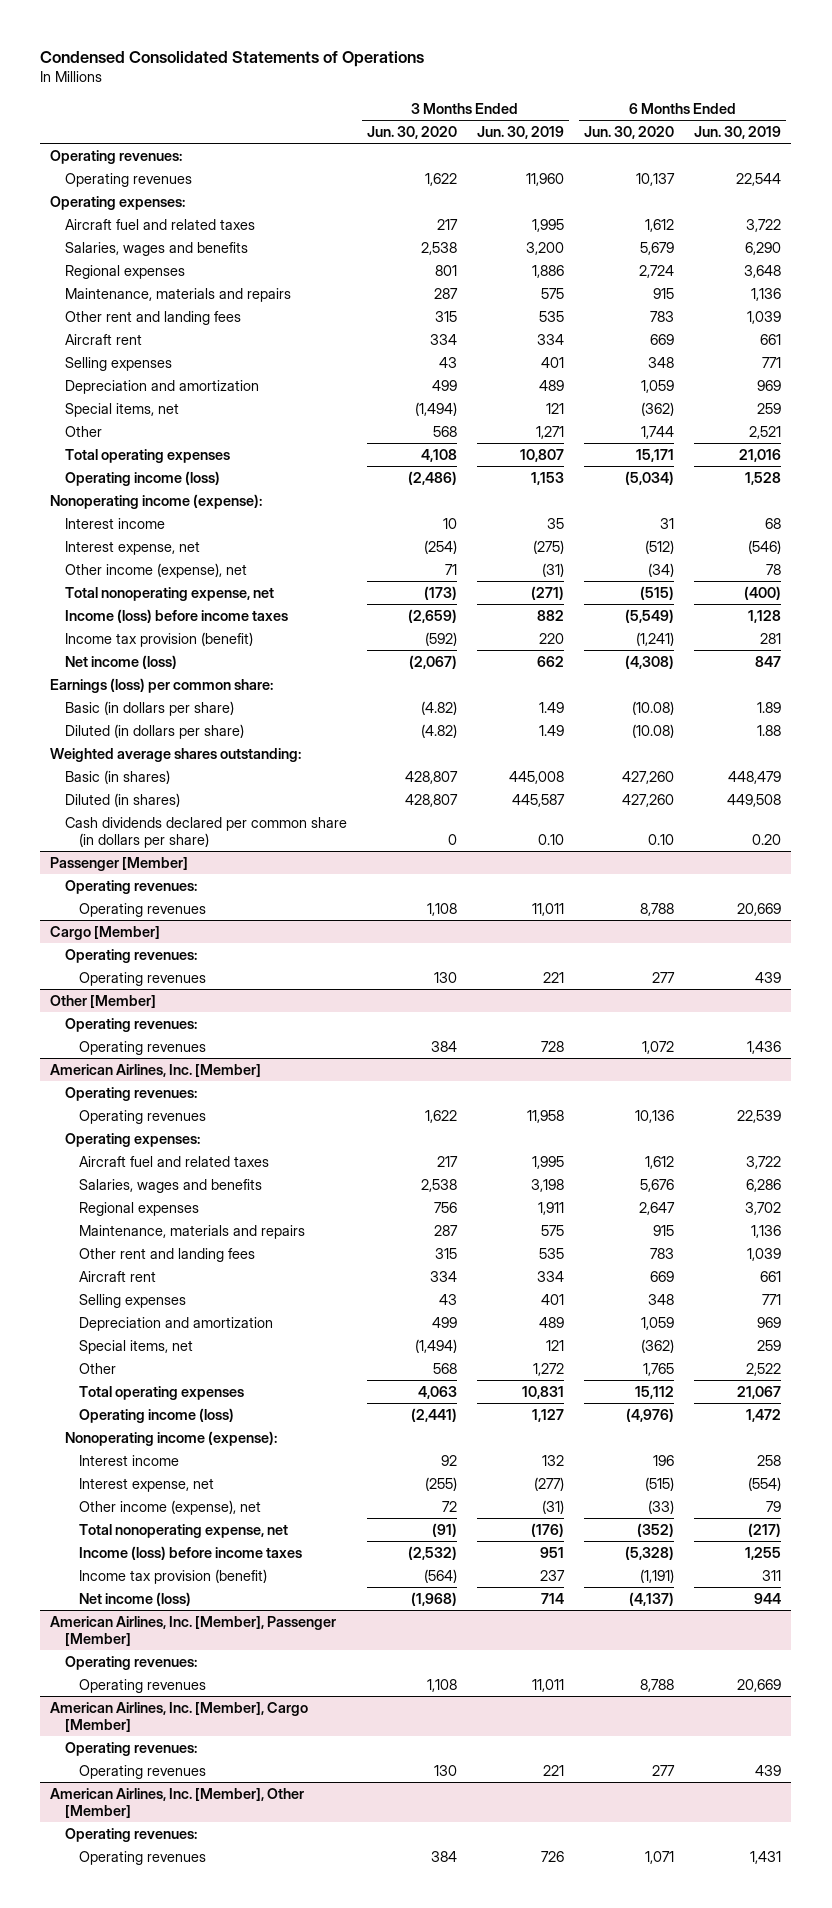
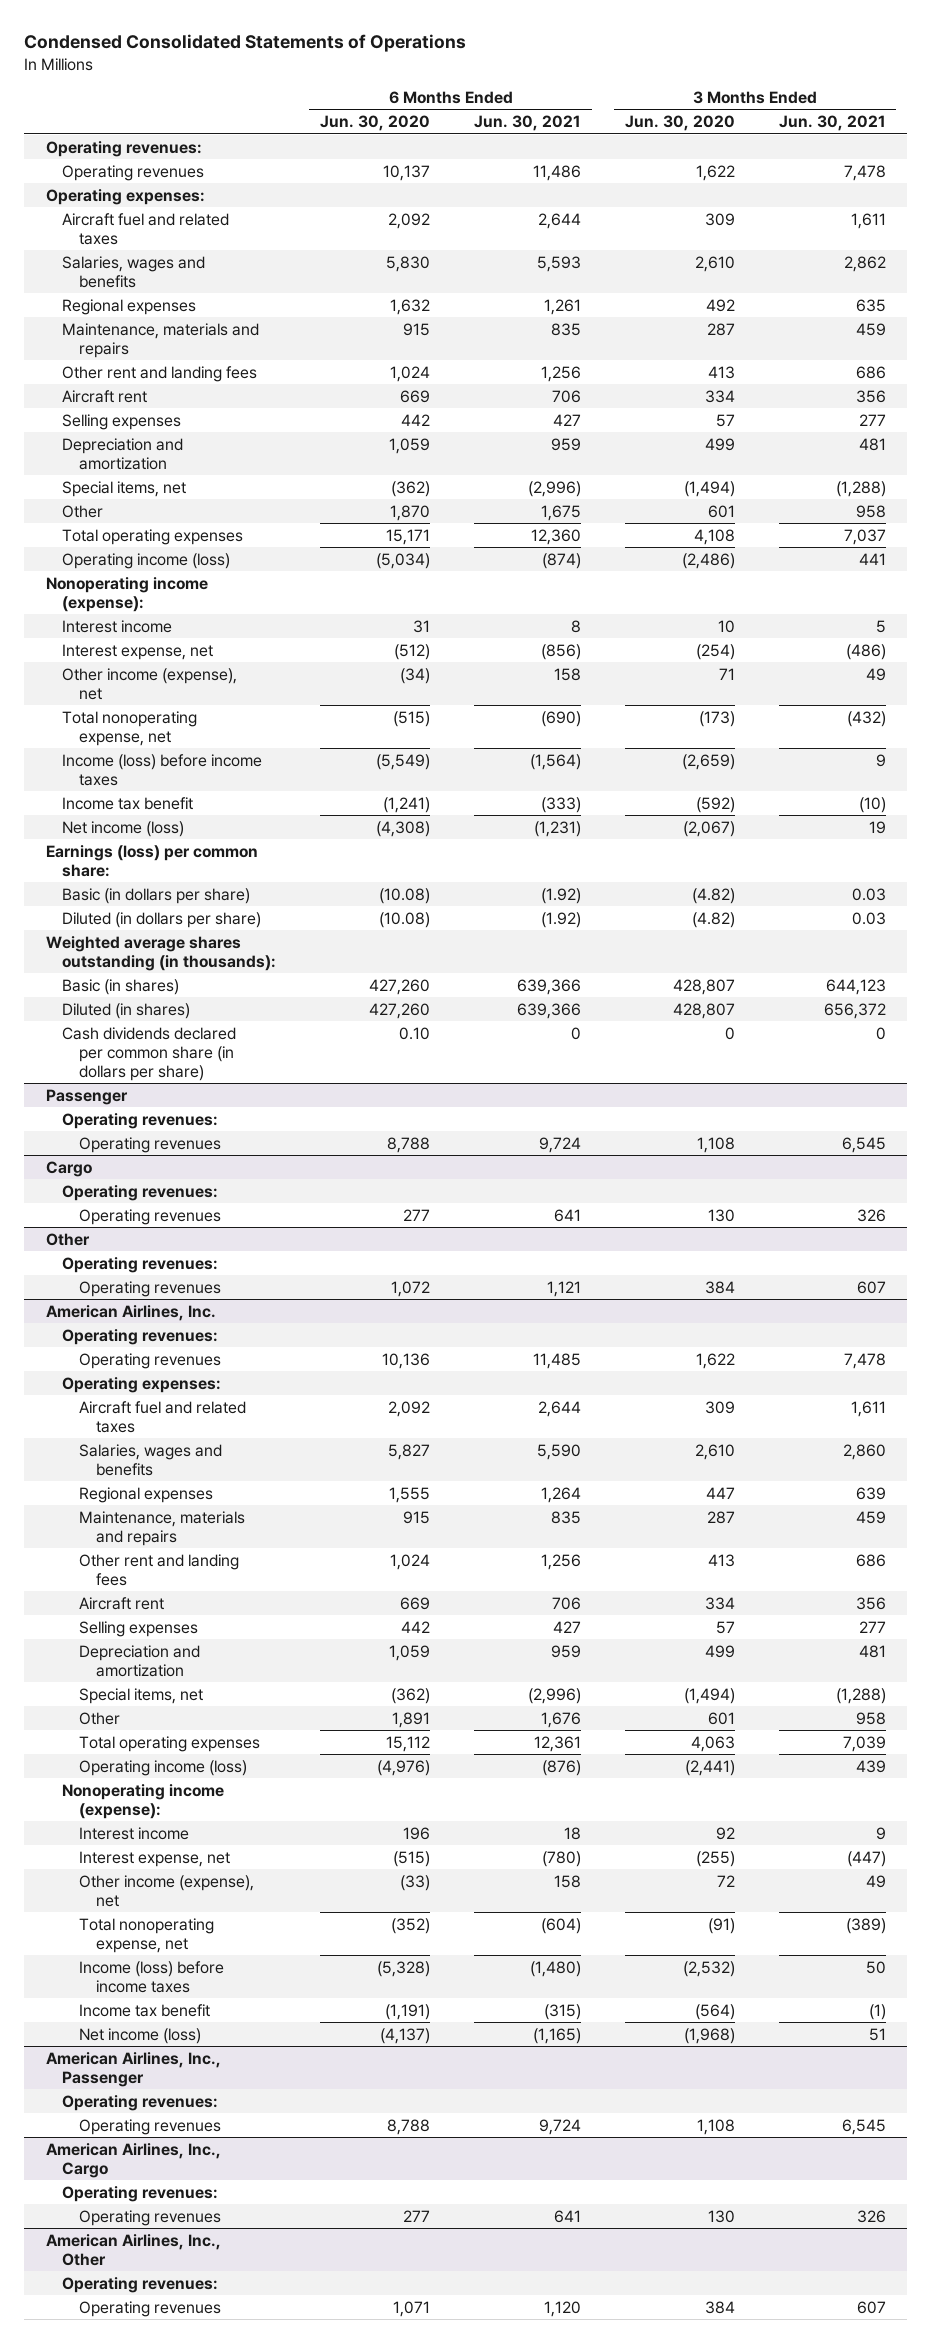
[476,126,564,140] Jun. 30, 2019 -> none
[694,126,782,140] Jun. 30, 2019 -> none
none -> [473,115,581,132] Jun. 30, 2021
none -> [778,115,886,132] Jun. 30, 2021
[436,218,458,230] 217 -> [704,212,735,226] 309
[644,218,674,232] 1,612 -> [388,212,431,229] 2,092
[420,241,457,255] 2,538 -> [694,255,735,272] 2,610
[639,241,674,255] 5,679 -> [386,255,431,272] 5,830
[434,264,457,276] 801 -> [705,298,735,312] 492
[638,264,674,278] 2,724 -> [390,298,431,315] 1,632
[434,310,457,322] 315 -> [707,365,735,379] 413
[649,310,674,322] 783 -> [390,365,431,382] 1,024
[438,356,457,368] 43 -> [715,413,735,427] 57
[647,356,674,368] 348 -> [401,413,431,426] 442
[432,425,457,437] 568 -> [707,504,735,518] 601
[640,425,674,439] 1,744 -> [390,504,431,521] 1,870
[64,631,253,647] Income tax provision (benefit) -> [62,796,194,810] Income tax benefit
[50,747,302,762] Weighted average shares outstanding: -> [45,935,277,971] Weighted average shares outstanding (in thousands):
[50,856,189,871] Passenger [Member] -> [45,1088,128,1105] Passenger
[50,925,161,940] Cargo [Member] -> [45,1160,92,1177] Cargo
[50,994,157,1008] Other [Member] -> [45,1232,90,1246] Other
[50,1063,262,1077] American Airlines, Inc. [Member] -> [45,1304,216,1321] American Airlines, Inc.
[436,1155,458,1167] 217 -> [704,1400,735,1414] 309
[644,1155,674,1169] 1,612 -> [388,1400,431,1417] 2,092
[420,1178,457,1192] 2,538 -> [694,1443,735,1460] 2,610
[639,1178,674,1192] 5,676 -> [388,1443,431,1460] 5,827
[433,1201,457,1213] 756 -> [705,1486,735,1499] 447
[638,1201,675,1215] 2,647 -> [389,1486,431,1503] 1,555
[434,1247,457,1259] 315 -> [707,1553,735,1567] 413
[649,1247,674,1259] 783 -> [390,1553,431,1570] 1,024
[438,1293,457,1305] 43 -> [715,1620,735,1634] 57
[647,1293,674,1305] 348 -> [401,1620,431,1633] 442
[432,1362,457,1374] 568 -> [707,1711,735,1725] 601
[642,1362,674,1376] 1,765 -> [392,1711,431,1728] 1,891
[78,1568,267,1584] Income tax provision (benefit) -> [78,2003,210,2017] Income tax benefit
[50,1615,337,1646] American Airlines, Inc. [Member], Passenger [Member] -> [45,2051,221,2087] American Airlines, Inc., Passenger
[50,1701,309,1732] American Airlines, Inc. [Member], Cargo [Member] -> [45,2142,221,2178] American Airlines, Inc., Cargo
[50,1787,305,1818] American Airlines, Inc. [Member], Other [Member] -> [45,2233,221,2266] American Airlines, Inc., Other

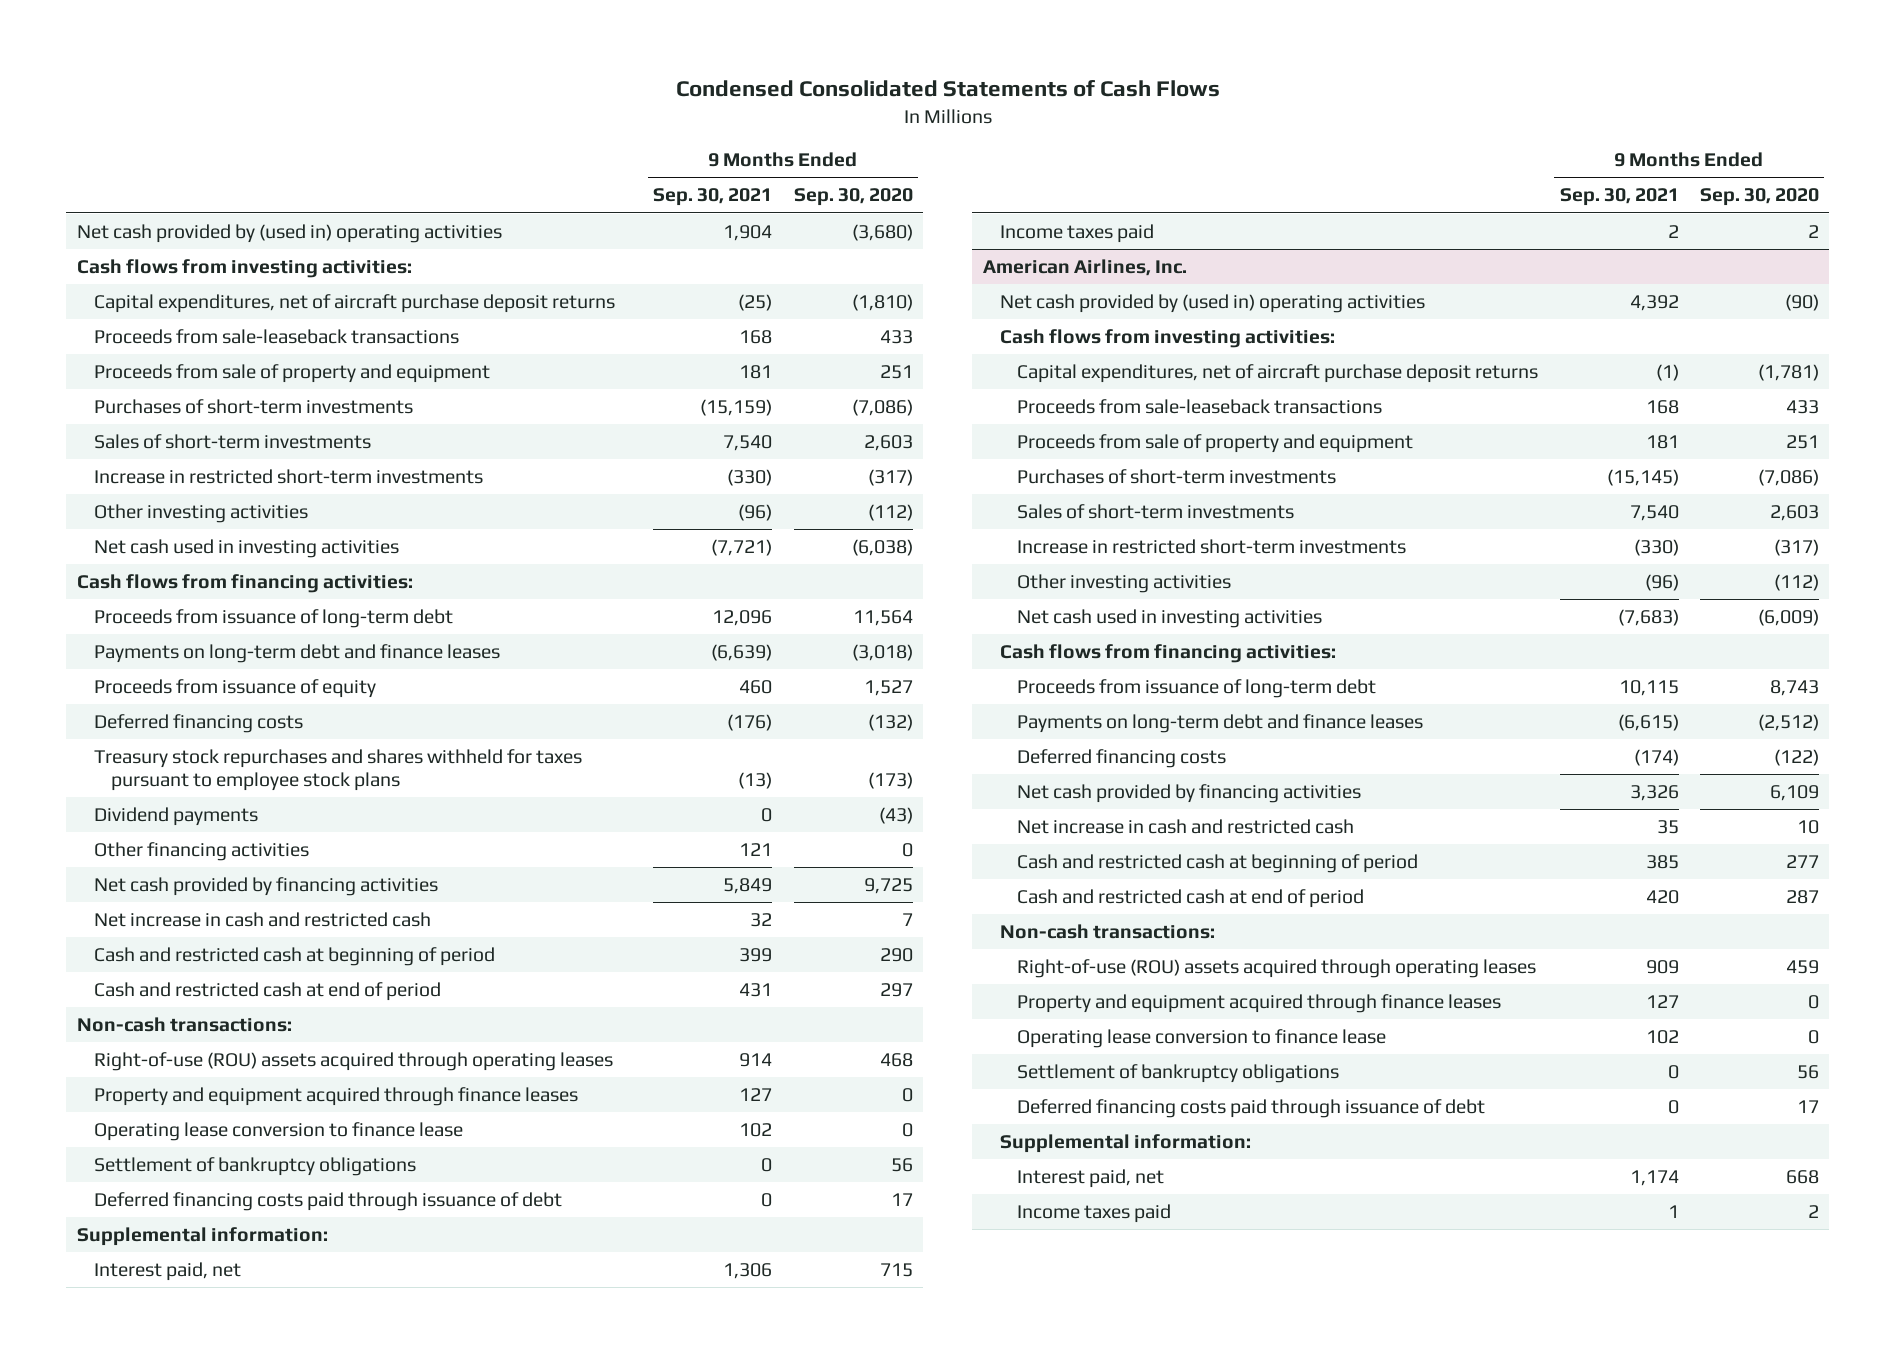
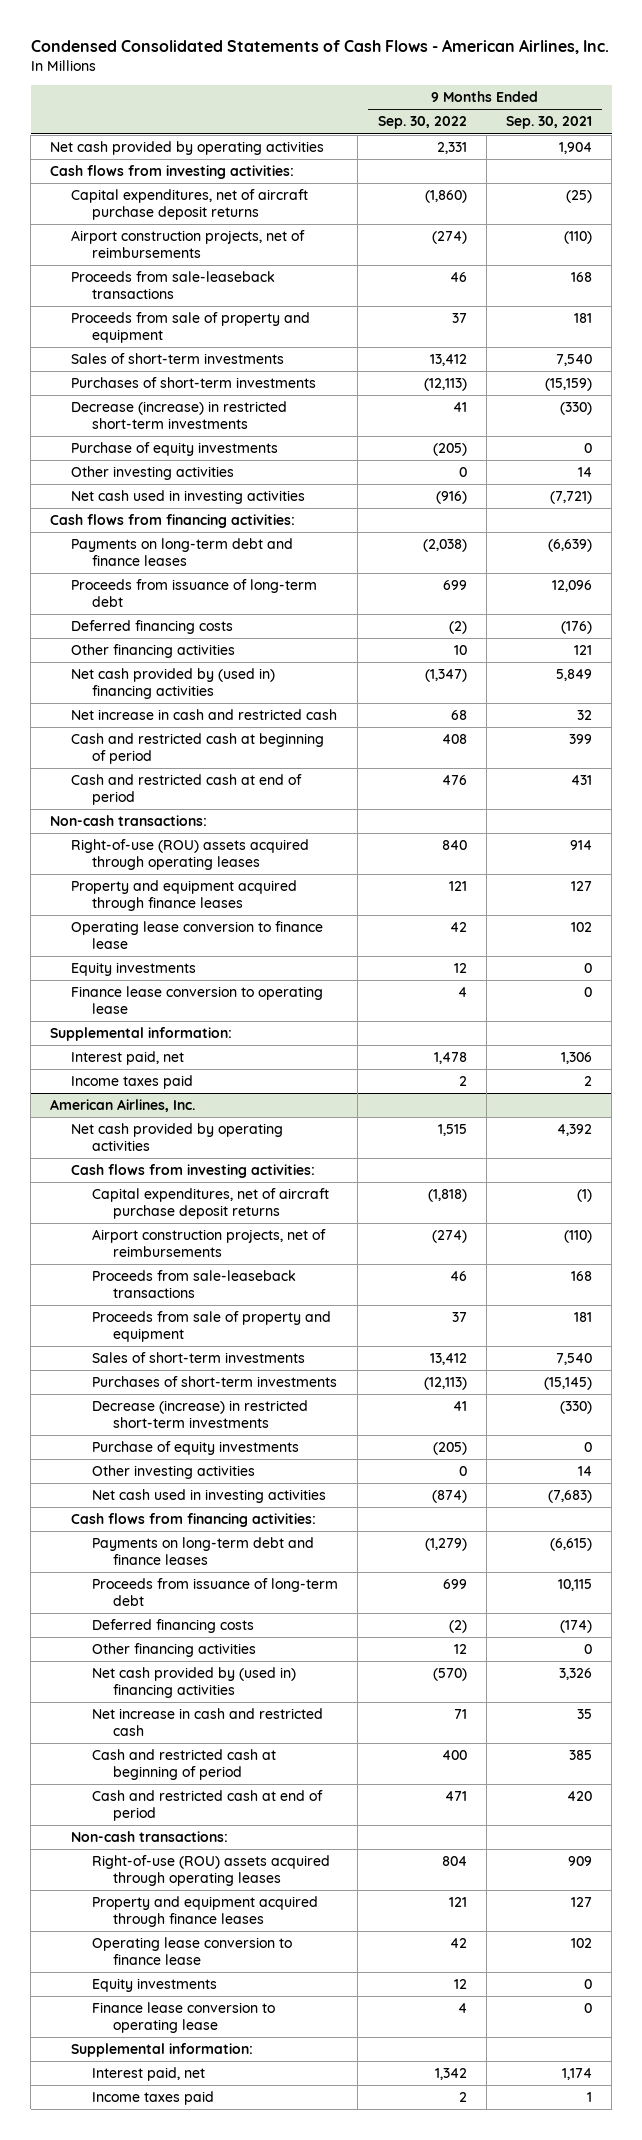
[675,80,1220,98] Condensed Consolidated Statements of Cash Flows -> [30,39,609,55] Condensed Consolidated Statements of Cash Flows - American Airlines, Inc.
[793,188,913,207] Sep. 30, 2020 -> none
none -> [377,116,467,130] Sep. 30, 2022
[76,223,502,243] Net cash provided by (used in) operating activities -> [50,141,325,156] Net cash provided by operating activities
none -> [71,230,306,258] Airport construction projects, net of reimbursements
[93,398,413,414] Purchases of short-term investments -> [71,377,317,389] Purchases of short-term investments
[93,468,483,484] Increase in restricted short-term investments -> [71,401,288,429] Decrease (increase) in restricted short-term investments
none -> [71,442,279,457] Purchase of equity investments
[738,503,773,521] (96) -> [577,467,592,478] 14
[93,678,376,698] Proceeds from issuance of equity -> none
[93,608,453,628] Proceeds from issuance of long-term debt -> [71,579,318,607] Proceeds from issuance of long-term debt
[93,748,582,791] Treasury stock repurchases and shares withheld for taxes pursuant to employee stock plans -> none
[93,806,258,826] Dividend payments -> none
[93,876,438,896] Net cash provided by financing activities -> [71,668,276,699] Net cash provided by (used in) financing activities
[93,1156,416,1176] Settlement of bankruptcy obligations -> none
[93,1191,562,1211] Deferred financing costs paid through issuance of debt -> none
none -> [71,962,197,977] Equity investments
none -> [71,986,324,1014] Finance lease conversion to operating lease
[1000,293,1426,313] Net cash provided by (used in) operating activities -> [71,1123,284,1151] Net cash provided by operating activities
none -> [92,1229,327,1257] Airport construction projects, net of reimbursements
[1017,468,1337,484] Purchases of short-term investments -> [92,1376,338,1388] Purchases of short-term investments
[1017,538,1407,554] Increase in restricted short-term investments -> [92,1400,309,1428] Decrease (increase) in restricted short-term investments
none -> [92,1441,300,1456] Purchase of equity investments
[1644,573,1679,591] (96) -> [577,1466,592,1477] 14
[1017,678,1377,698] Proceeds from issuance of long-term debt -> [92,1578,339,1606] Proceeds from issuance of long-term debt
none -> [92,1643,257,1658] Other financing activities
[1017,783,1362,803] Net cash provided by financing activities -> [92,1667,297,1698] Net cash provided by (used in) financing activities
[1017,1063,1340,1083] Settlement of bankruptcy obligations -> none
[1017,1098,1486,1118] Deferred financing costs paid through issuance of debt -> none
none -> [92,1978,218,1993] Equity investments
none -> [92,2002,276,2033] Finance lease conversion to operating lease

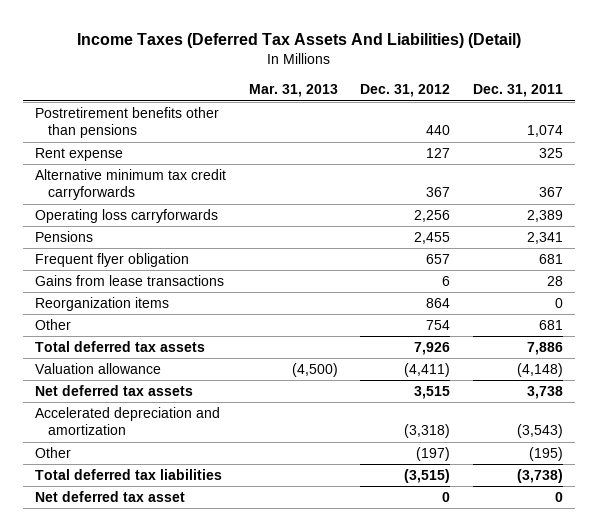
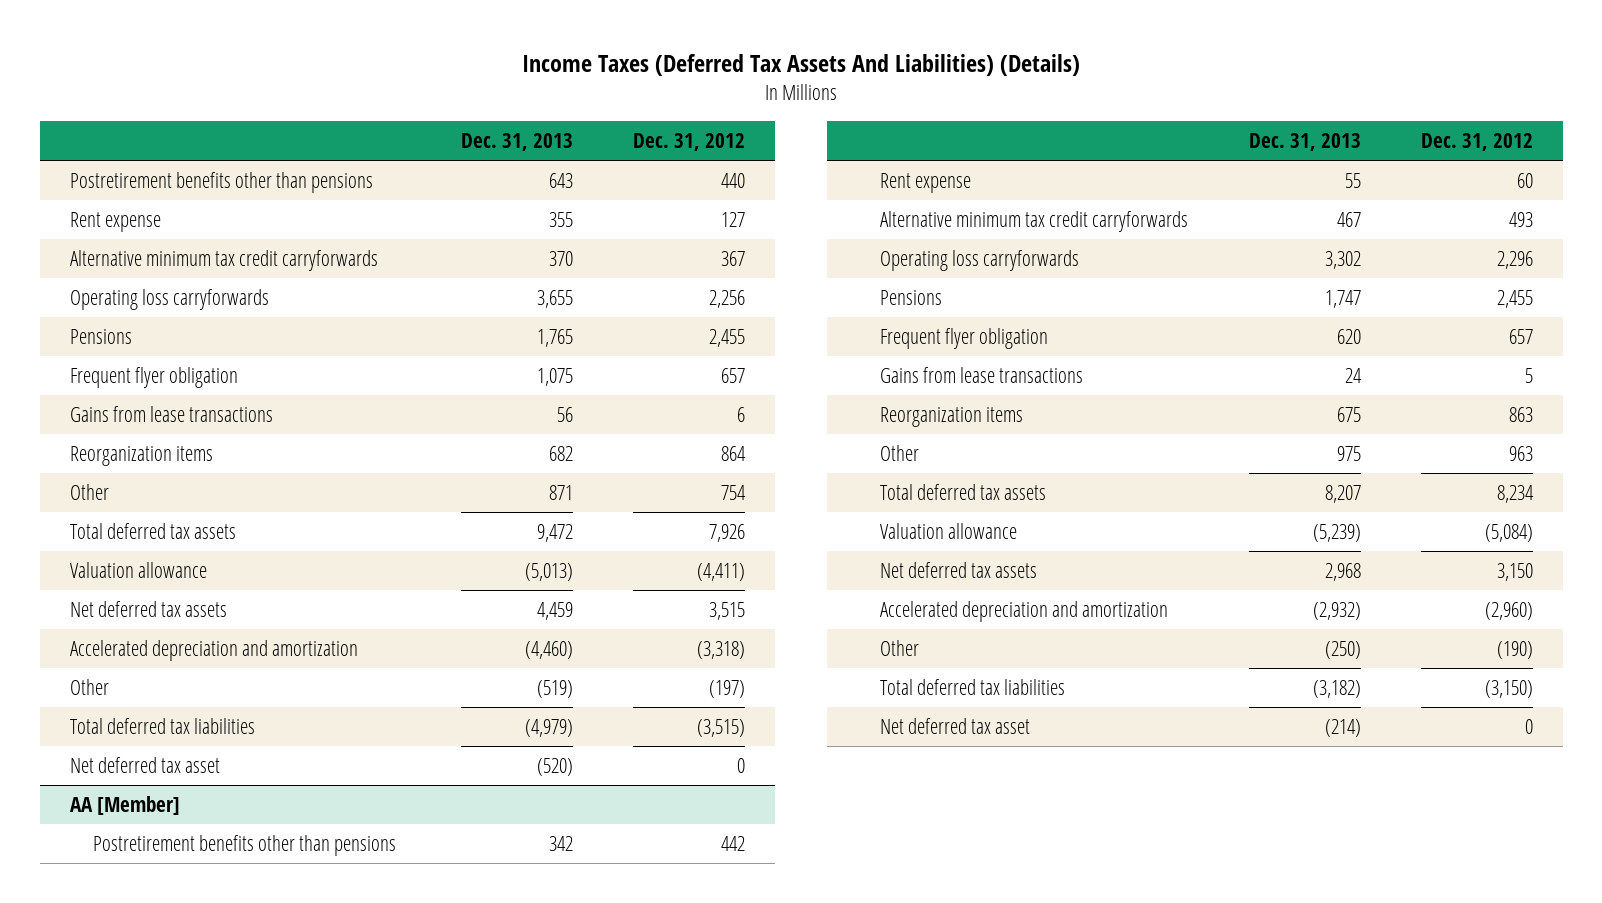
[76,33,521,49] Income Taxes (Deferred Tax Assets And Liabilities) (Detail) -> [522,54,1081,77] Income Taxes (Deferred Tax Assets And Liabilities) (Details)
[248,84,338,98] Mar. 31, 2013 -> none
[473,84,564,98] Dec. 31, 2011 -> none
none -> [461,132,574,151] Dec. 31, 2013
none -> [69,795,180,815] AA [Member]
none -> [93,834,397,856] Postretirement benefits other than pensions
none -> [880,172,972,193] Rent expense
none -> [880,210,1189,232] Alternative minimum tax credit carryforwards
none -> [880,249,1080,271] Operating loss carryforwards
none -> [880,289,943,305] Pensions
none -> [880,327,1049,349] Frequent flyer obligation
none -> [880,366,1084,383] Gains from lease transactions
none -> [880,406,1024,427] Reorganization items
none -> [880,444,920,461] Other
none -> [880,483,1047,500] Total deferred tax assets
none -> [880,522,1018,539] Valuation allowance
none -> [880,561,1038,578] Net deferred tax assets
none -> [880,600,1169,622] Accelerated depreciation and amortization
none -> [880,639,920,656] Other
none -> [880,678,1066,695] Total deferred tax liabilities
none -> [880,717,1031,734] Net deferred tax asset

